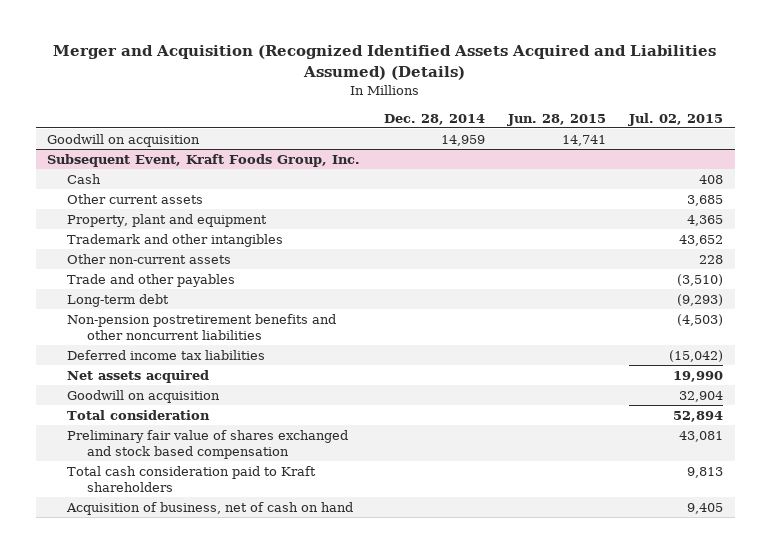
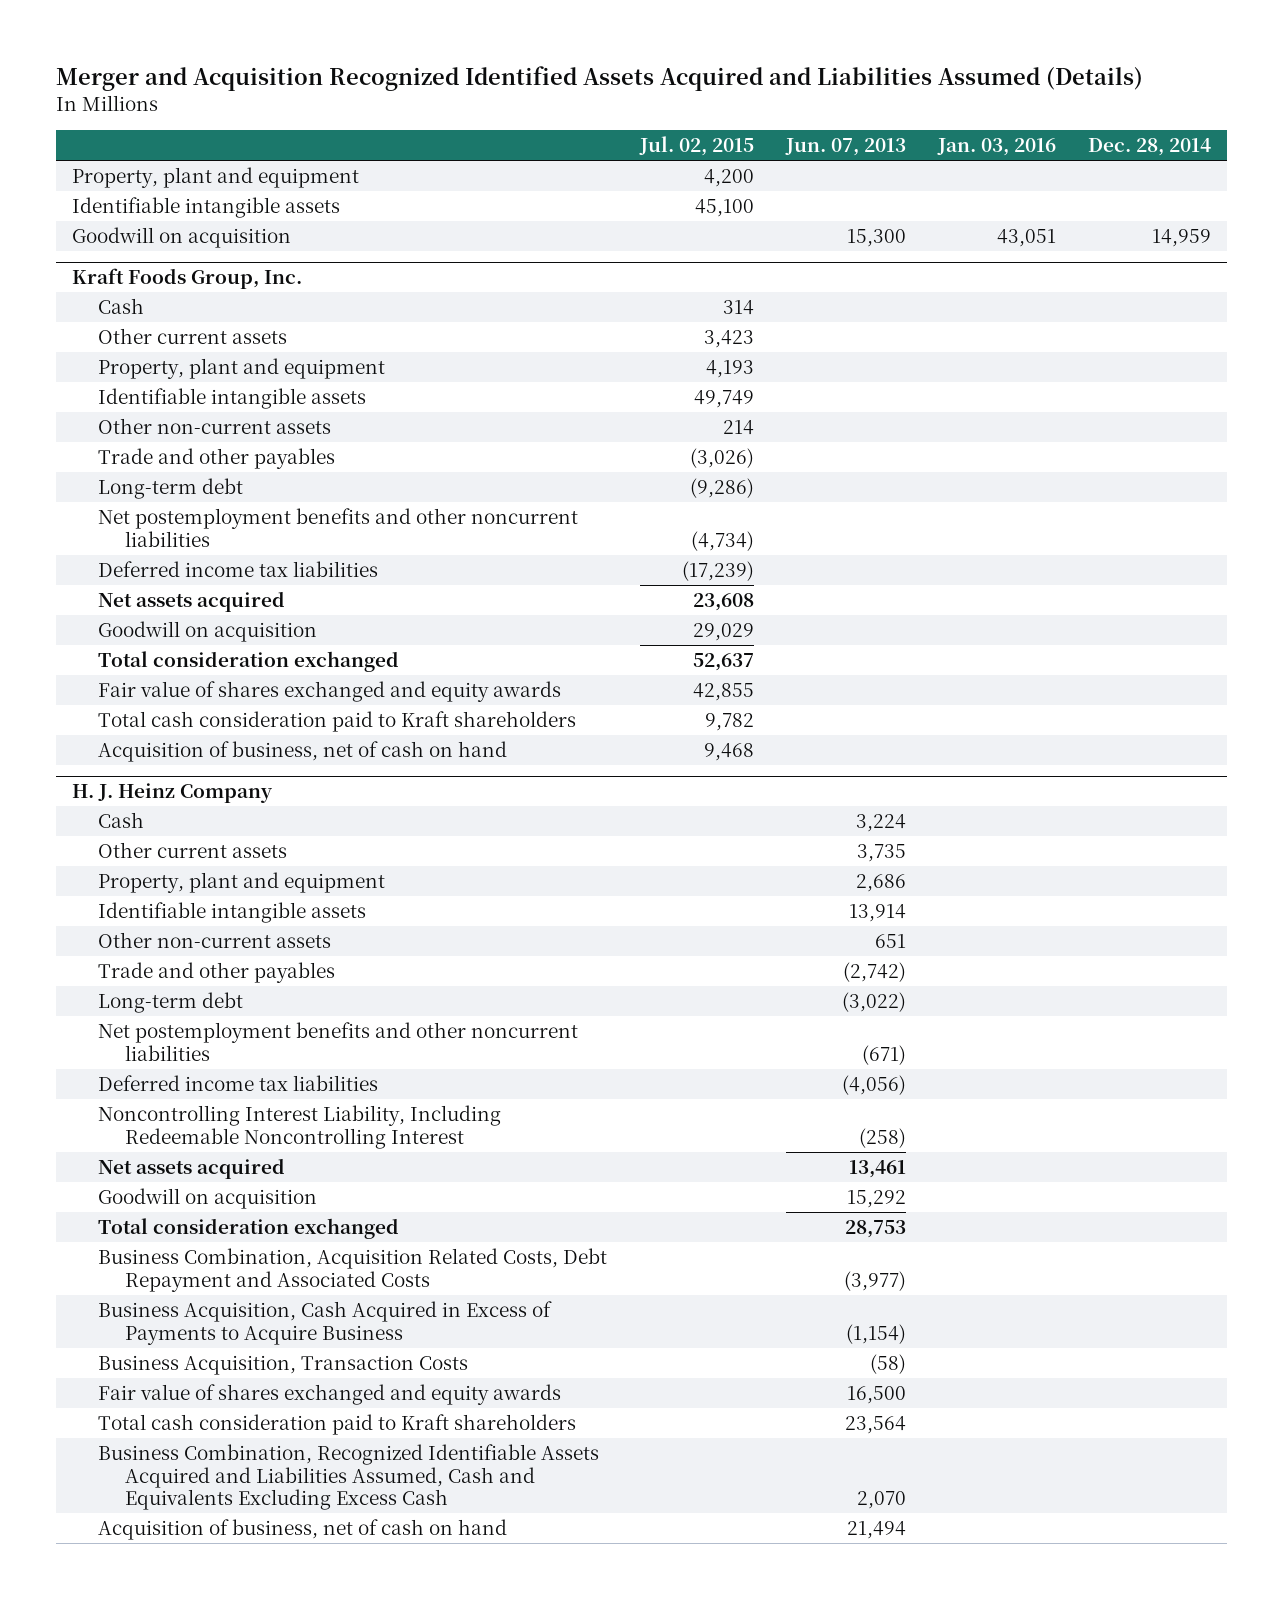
[53,45,717,80] Merger and Acquisition (Recognized Identified Assets Acquired and Liabilities Assumed) (Details) -> [55,66,1143,92] Merger and Acquisition Recognized Identified Assets Acquired and Liabilities Assumed (Details)
[507,113,607,126] Jun. 28, 2015 -> none
none -> [784,138,906,157] Jun. 07, 2013
none -> [937,138,1057,157] Jan. 03, 2016
none -> [71,167,359,189] Property, plant and equipment
none -> [71,197,340,219] Identifiable intangible assets
[67,233,284,247] Trademark and other intangibles -> none
[47,153,361,167] Subsequent Event, Kraft Foods Group, Inc. -> [71,268,302,290] Kraft Foods Group, Inc.
[699,174,724,184] 408 -> [722,300,754,316] 314
[687,194,724,206] 3,685 -> [703,330,754,349] 3,423
[687,214,724,226] 4,365 -> [705,360,754,379] 4,193
none -> [98,388,367,410] Identifiable intangible assets
[699,254,724,264] 228 -> [722,420,754,436] 214
[677,273,724,286] (3,510) -> [689,448,754,469] (3,026)
[677,293,724,306] (9,293) -> [689,478,754,499] (9,286)
[67,313,337,340] Non-pension postretirement benefits and other noncurrent liabilities -> [98,508,579,547] Net postemployment benefits and other noncurrent liabilities
[677,313,724,326] (4,503) -> [690,530,754,551] (4,734)
[669,349,724,362] (15,042) -> [681,561,754,582] (17,239)
[673,370,724,382] 19,990 -> [692,593,754,612] 23,608
[679,390,724,402] 32,904 -> [692,623,754,642] 29,029
[67,409,211,420] Total consideration -> [98,651,400,673] Total consideration exchanged
[673,410,724,422] 52,894 -> [692,653,754,672] 52,637
[67,429,349,459] Preliminary fair value of shares exchanged and stock based compensation -> [98,681,562,703] Fair value of shares exchanged and equity awards
[679,430,724,442] 43,081 -> [692,683,754,702] 42,855
[687,466,724,478] 9,813 -> [704,713,754,732] 9,782
[687,502,724,514] 9,405 -> [703,743,754,762] 9,468
none -> [71,783,273,804] H. J. Heinz Company
none -> [98,812,145,829] Cash
none -> [98,842,288,859] Other current assets
none -> [98,872,386,894] Property, plant and equipment
none -> [98,902,367,924] Identifiable intangible assets
none -> [98,932,332,949] Other non-current assets
none -> [98,962,336,984] Trade and other payables
none -> [98,992,244,1014] Long-term debt
none -> [98,1022,579,1061] Net postemployment benefits and other noncurrent liabilities
none -> [98,1075,379,1092] Deferred income tax liabilities
none -> [98,1105,502,1149] Noncontrolling Interest Liability, Including Redeemable Noncontrolling Interest
none -> [98,1158,286,1180] Net assets acquired
none -> [98,1188,318,1210] Goodwill on acquisition
none -> [98,1218,400,1240] Total consideration exchanged
none -> [98,1248,608,1292] Business Combination, Acquisition Related Costs, Debt Repayment and Associated Costs
none -> [98,1301,553,1345] Business Acquisition, Cash Acquired in Excess of Payments to Acquire Business
none -> [98,1355,469,1376] Business Acquisition, Transaction Costs
none -> [98,1384,562,1406] Fair value of shares exchanged and equity awards
none -> [98,1414,577,1436] Total cash consideration paid to Kraft shareholders
none -> [98,1444,600,1511] Business Combination, Recognized Identifiable Assets Acquired and Liabilities Assumed, Cash and Equivalents Excluding Excess Cash
none -> [98,1519,508,1541] Acquisition of business, net of cash on hand

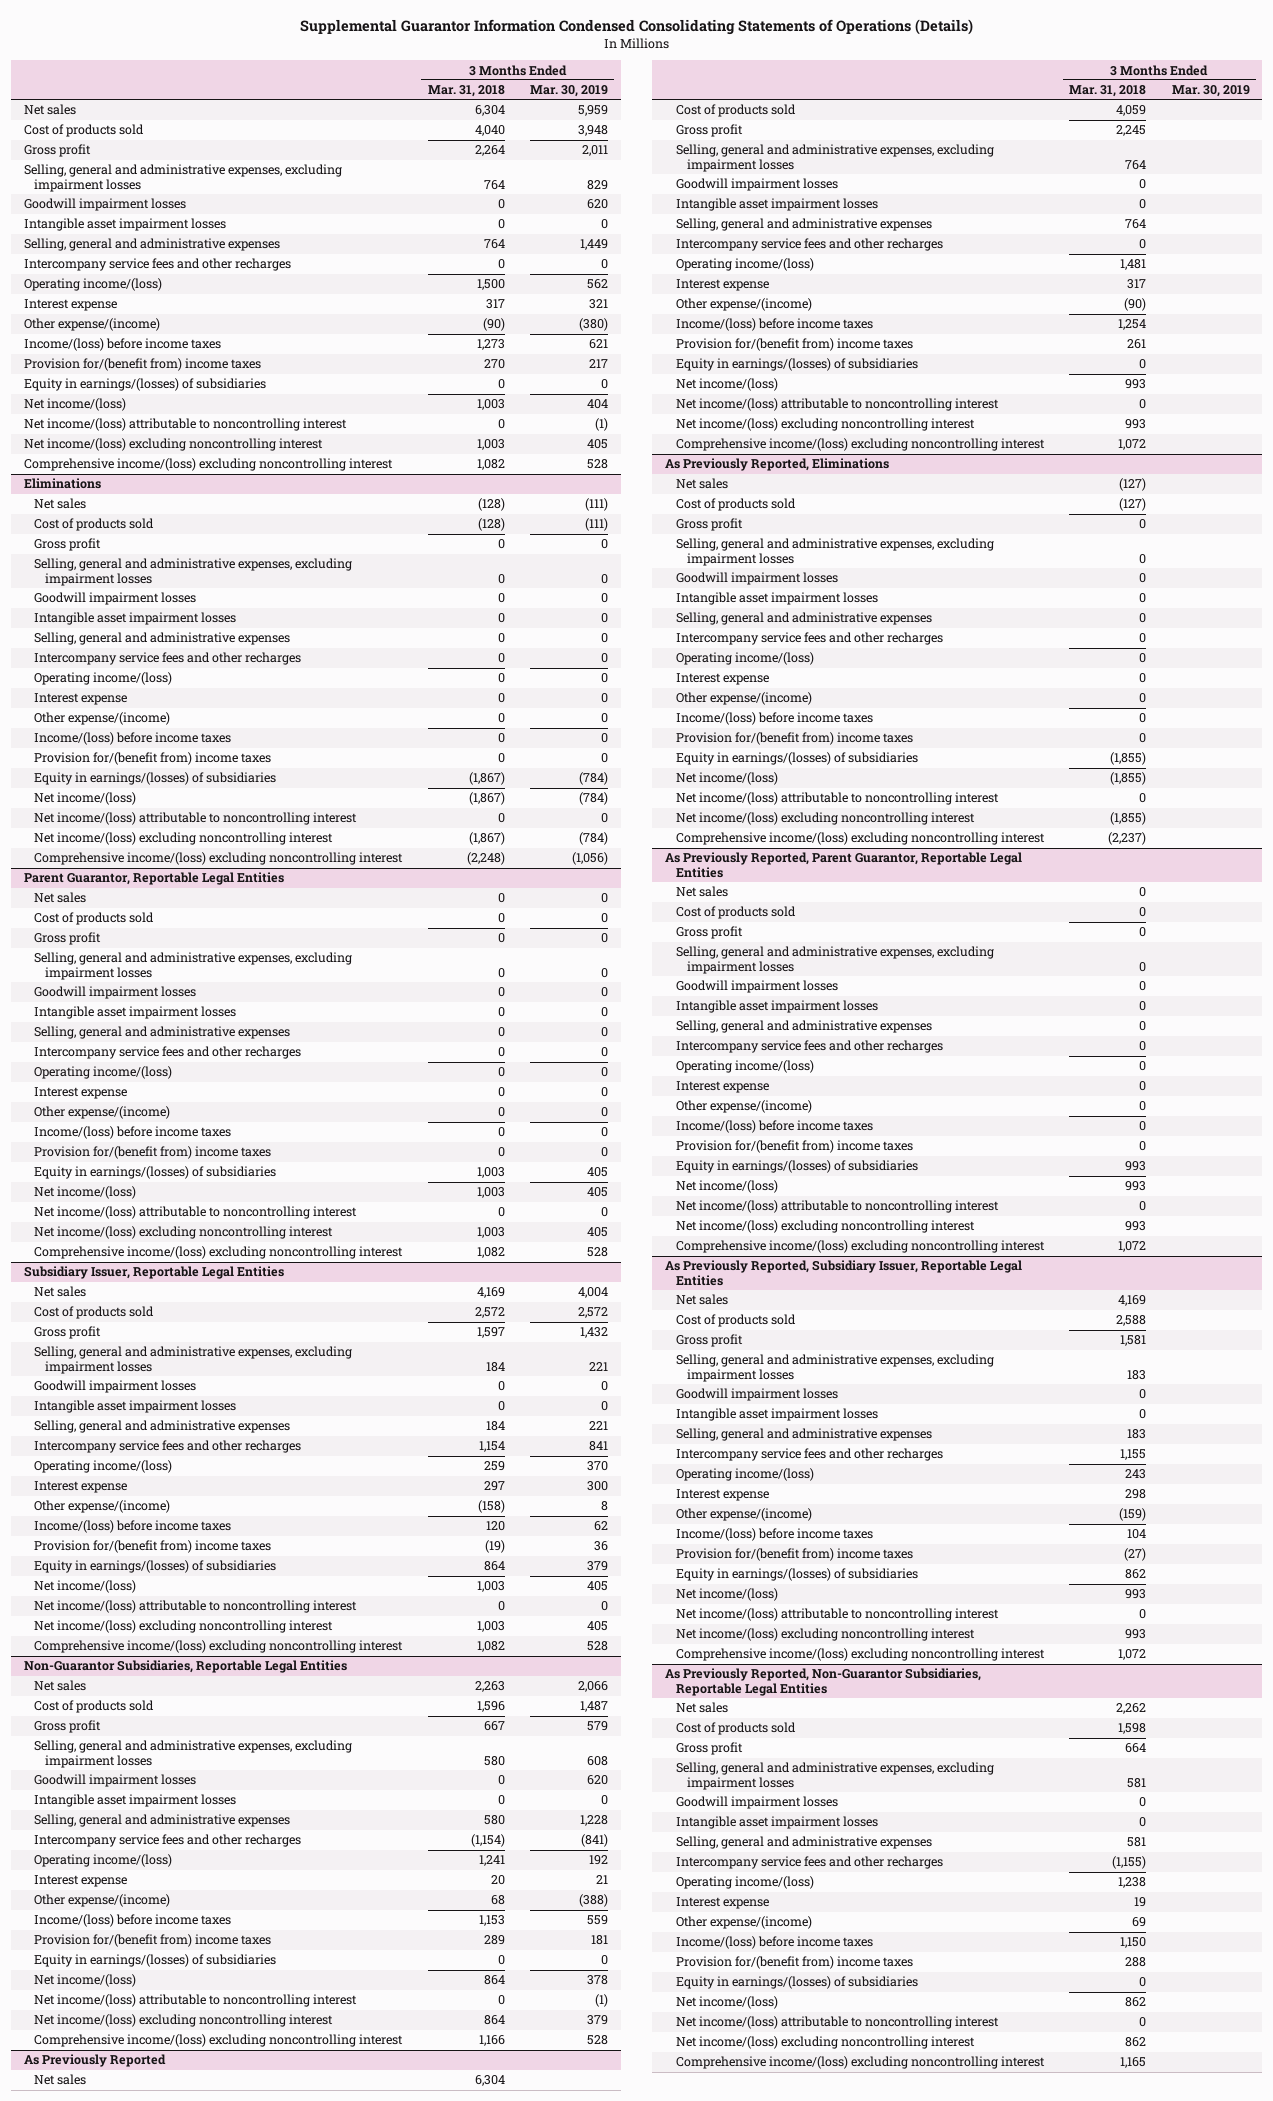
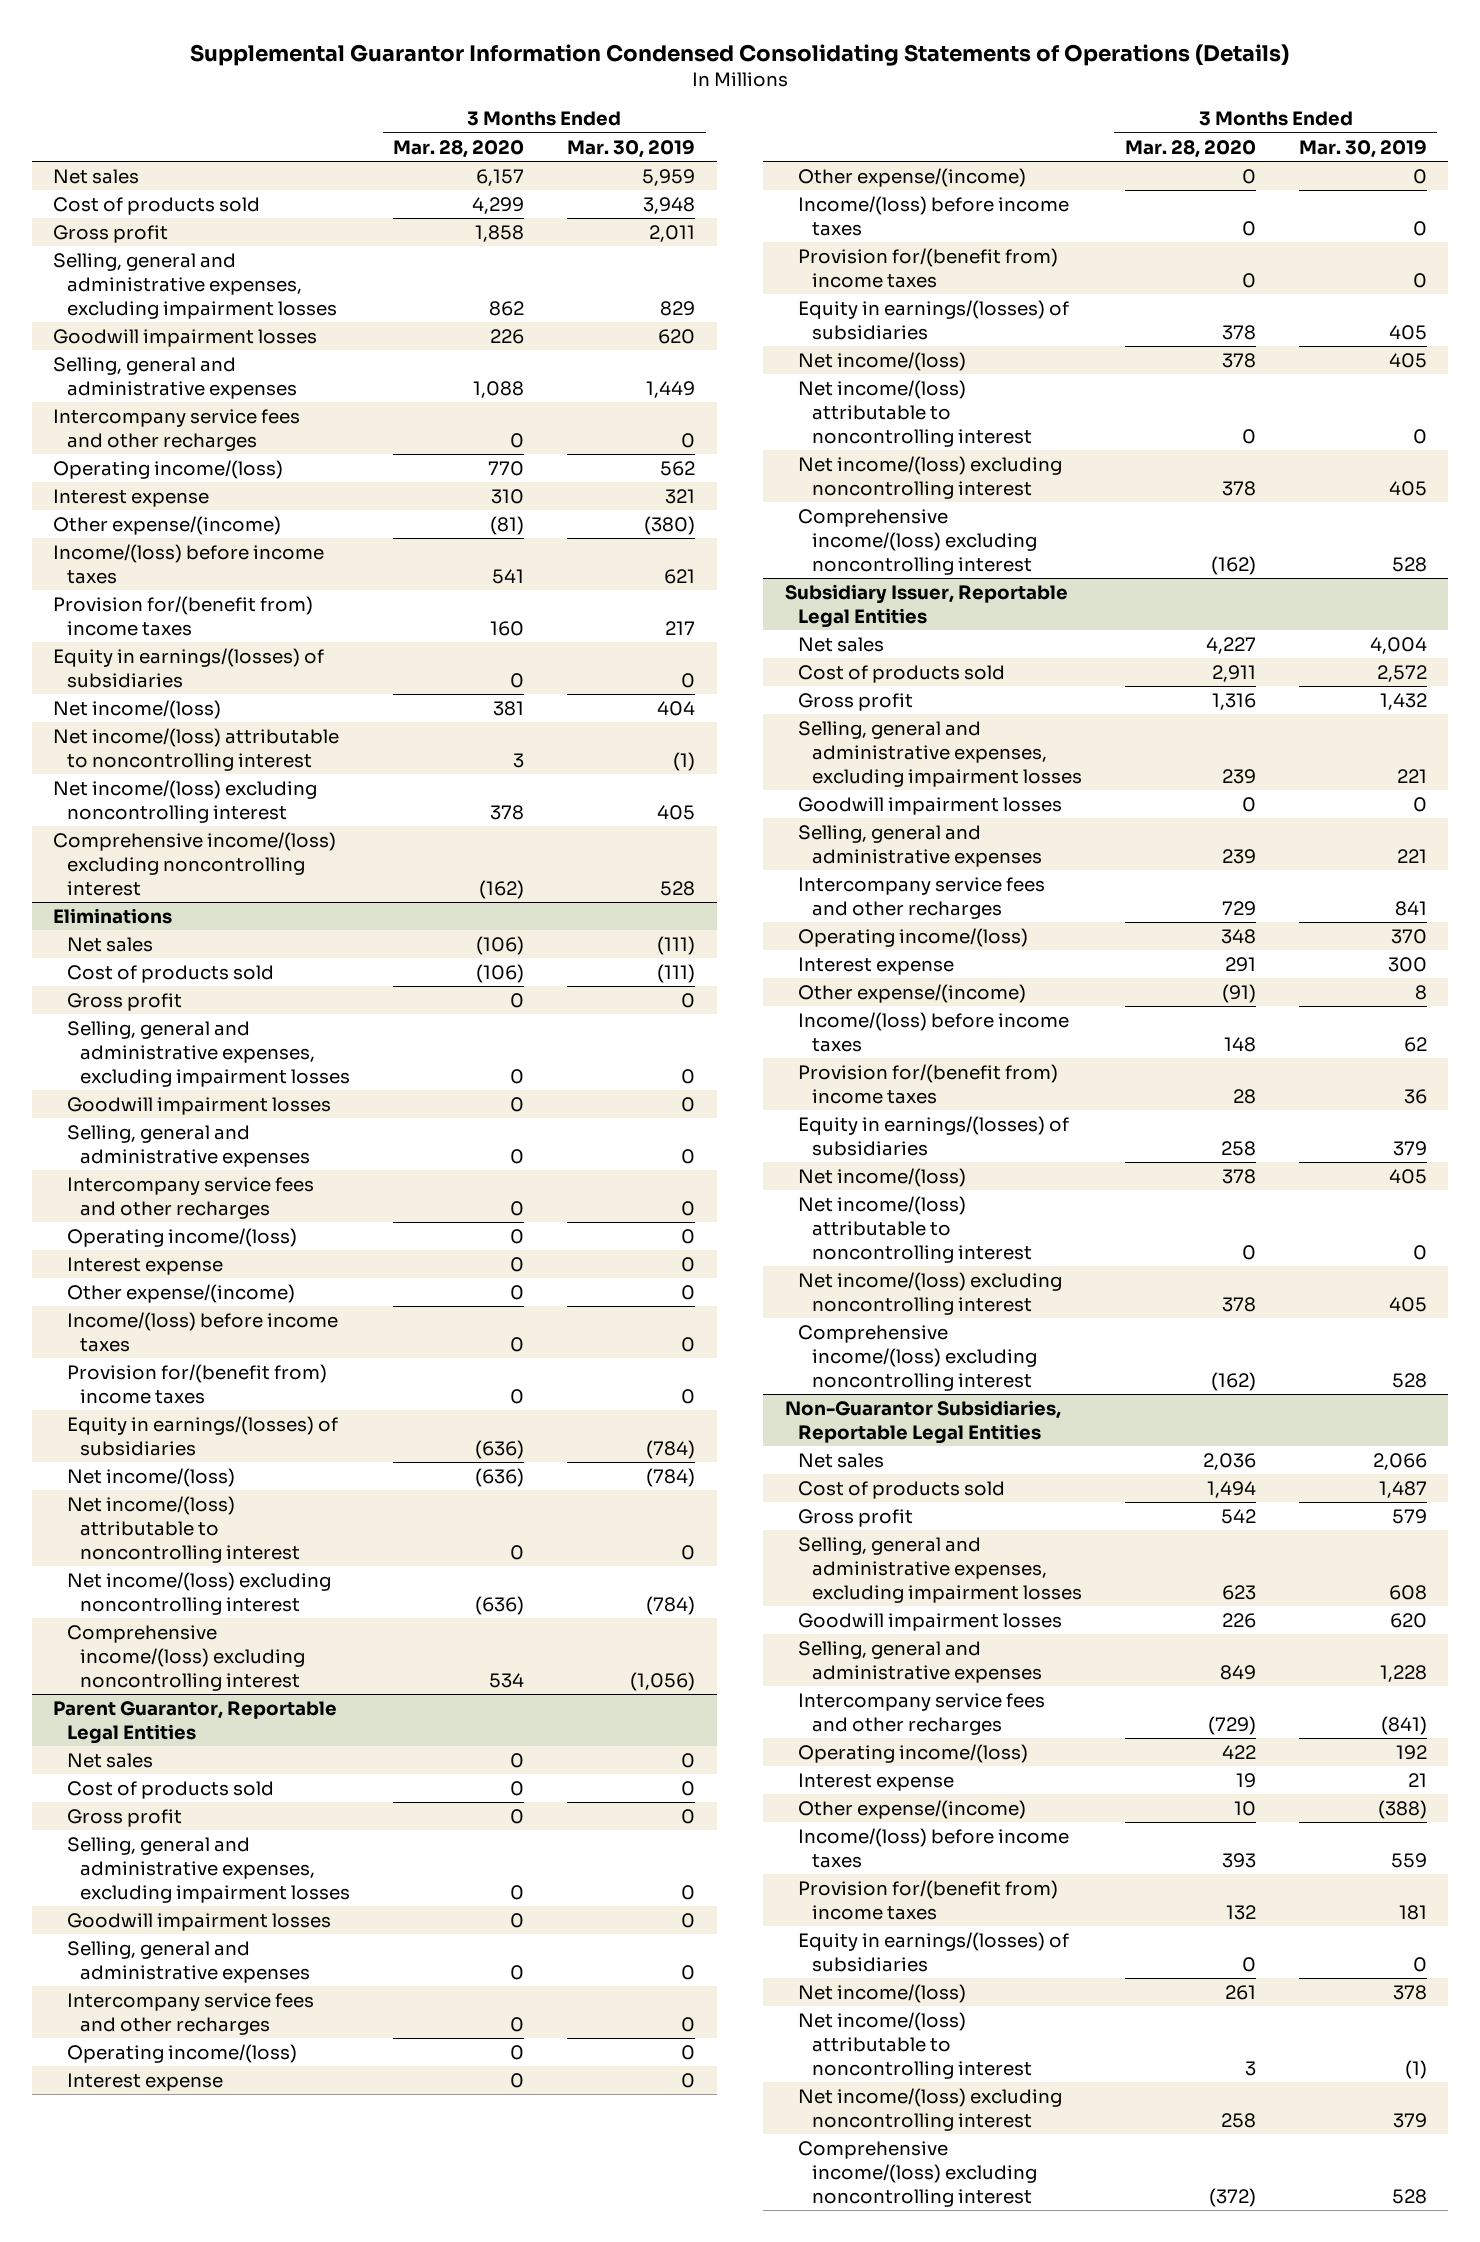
[427,85,505,98] Mar. 31, 2018 -> none
none -> [393,139,525,158] Mar. 28, 2020
[23,218,226,232] Intangible asset impairment losses -> none
[34,612,237,626] Intangible asset impairment losses -> none
[34,1006,237,1020] Intangible asset impairment losses -> none
[34,1400,237,1414] Intangible asset impairment losses -> none
[34,1794,237,1808] Intangible asset impairment losses -> none
[23,2054,166,2068] As Previously Reported -> none
[34,2074,87,2086] Net sales -> none
[675,104,796,118] Cost of products sold -> none
[675,124,743,138] Gross profit -> none
[675,144,994,172] Selling, general and administrative expenses, excluding impairment losses -> none
[675,178,838,192] Goodwill impairment losses -> none
[675,198,878,212] Intangible asset impairment losses -> none
[675,218,932,232] Selling, general and administrative expenses -> none
[675,238,943,252] Intercompany service fees and other recharges -> none
[675,258,814,272] Operating income/(loss) -> none
[675,279,769,292] Interest expense -> none
[675,298,812,312] Other expense/(income) -> none
[675,318,873,332] Income/(loss) before income taxes -> none
[675,338,913,352] Provision for/(benefit from) income taxes -> none
[675,358,918,372] Equity in earnings/(losses) of subsidiaries -> none
[675,378,778,392] Net income/(loss) -> none
[675,398,999,412] Net income/(loss) attributable to noncontrolling interest -> none
[675,418,975,432] Net income/(loss) excluding noncontrolling interest -> none
[675,438,1045,452] Comprehensive income/(loss) excluding noncontrolling interest -> none
[665,458,890,472] As Previously Reported, Eliminations -> none
[675,478,728,490] Net sales -> none
[675,498,796,512] Cost of products sold -> none
[675,518,743,532] Gross profit -> none
[675,538,994,566] Selling, general and administrative expenses, excluding impairment losses -> none
[675,572,838,586] Goodwill impairment losses -> none
[675,592,878,606] Intangible asset impairment losses -> none
[675,612,932,626] Selling, general and administrative expenses -> none
[675,632,943,646] Intercompany service fees and other recharges -> none
[675,652,814,666] Operating income/(loss) -> none
[675,673,769,686] Interest expense -> none
[675,692,812,706] Other expense/(income) -> none
[675,712,873,726] Income/(loss) before income taxes -> none
[675,732,913,746] Provision for/(benefit from) income taxes -> none
[675,752,918,766] Equity in earnings/(losses) of subsidiaries -> none
[675,772,778,786] Net income/(loss) -> none
[675,792,999,806] Net income/(loss) attributable to noncontrolling interest -> none
[675,812,975,826] Net income/(loss) excluding noncontrolling interest -> none
[675,832,1045,846] Comprehensive income/(loss) excluding noncontrolling interest -> none
[665,852,1023,878] As Previously Reported, Parent Guarantor, Reportable Legal Entities -> none
[675,886,728,898] Net sales -> none
[675,906,796,920] Cost of products sold -> none
[675,926,743,940] Gross profit -> none
[675,946,994,974] Selling, general and administrative expenses, excluding impairment losses -> none
[675,980,838,994] Goodwill impairment losses -> none
[675,1000,878,1014] Intangible asset impairment losses -> none
[675,1020,932,1034] Selling, general and administrative expenses -> none
[675,1040,943,1054] Intercompany service fees and other recharges -> none
[675,1060,814,1074] Operating income/(loss) -> none
[675,1081,769,1094] Interest expense -> none
[675,1100,812,1114] Other expense/(income) -> none
[675,1120,873,1134] Income/(loss) before income taxes -> none
[675,1140,913,1154] Provision for/(benefit from) income taxes -> none
[675,1160,918,1174] Equity in earnings/(losses) of subsidiaries -> none
[675,1180,778,1194] Net income/(loss) -> none
[675,1200,999,1214] Net income/(loss) attributable to noncontrolling interest -> none
[675,1220,975,1234] Net income/(loss) excluding noncontrolling interest -> none
[675,1240,1045,1254] Comprehensive income/(loss) excluding noncontrolling interest -> none
[665,1260,1023,1286] As Previously Reported, Subsidiary Issuer, Reportable Legal Entities -> none
[675,1294,728,1306] Net sales -> none
[675,1314,796,1328] Cost of products sold -> none
[675,1334,743,1348] Gross profit -> none
[675,1354,994,1382] Selling, general and administrative expenses, excluding impairment losses -> none
[675,1388,838,1402] Goodwill impairment losses -> none
[675,1408,878,1422] Intangible asset impairment losses -> none
[675,1428,932,1442] Selling, general and administrative expenses -> none
[675,1448,943,1462] Intercompany service fees and other recharges -> none
[675,1468,814,1482] Operating income/(loss) -> none
[675,1489,769,1502] Interest expense -> none
[675,1508,812,1522] Other expense/(income) -> none
[675,1528,873,1542] Income/(loss) before income taxes -> none
[675,1548,913,1562] Provision for/(benefit from) income taxes -> none
[675,1568,918,1582] Equity in earnings/(losses) of subsidiaries -> none
[675,1588,778,1602] Net income/(loss) -> none
[675,1608,999,1622] Net income/(loss) attributable to noncontrolling interest -> none
[675,1628,975,1642] Net income/(loss) excluding noncontrolling interest -> none
[675,1648,1045,1662] Comprehensive income/(loss) excluding noncontrolling interest -> none
[665,1668,982,1696] As Previously Reported, Non-Guarantor Subsidiaries, Reportable Legal Entities -> none
[675,1702,728,1714] Net sales -> none
[675,1722,796,1736] Cost of products sold -> none
[675,1742,743,1756] Gross profit -> none
[675,1762,994,1790] Selling, general and administrative expenses, excluding impairment losses -> none
[675,1796,838,1810] Goodwill impairment losses -> none
[675,1816,878,1830] Intangible asset impairment losses -> none
[675,1836,932,1850] Selling, general and administrative expenses -> none
[675,1856,943,1870] Intercompany service fees and other recharges -> none
[675,1876,814,1890] Operating income/(loss) -> none
[675,1897,769,1910] Interest expense -> none
[675,1916,812,1930] Other expense/(income) -> none
[675,1936,873,1950] Income/(loss) before income taxes -> none
[675,1956,913,1970] Provision for/(benefit from) income taxes -> none
[675,1976,918,1990] Equity in earnings/(losses) of subsidiaries -> none
[675,1996,778,2010] Net income/(loss) -> none
[675,2016,999,2030] Net income/(loss) attributable to noncontrolling interest -> none
[675,2036,975,2050] Net income/(loss) excluding noncontrolling interest -> none
[675,2056,1045,2070] Comprehensive income/(loss) excluding noncontrolling interest -> none

